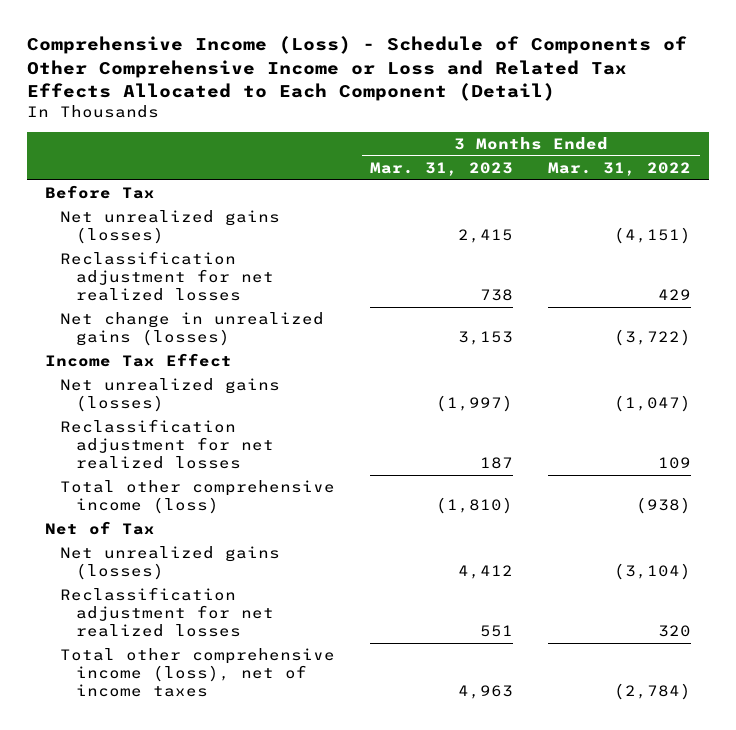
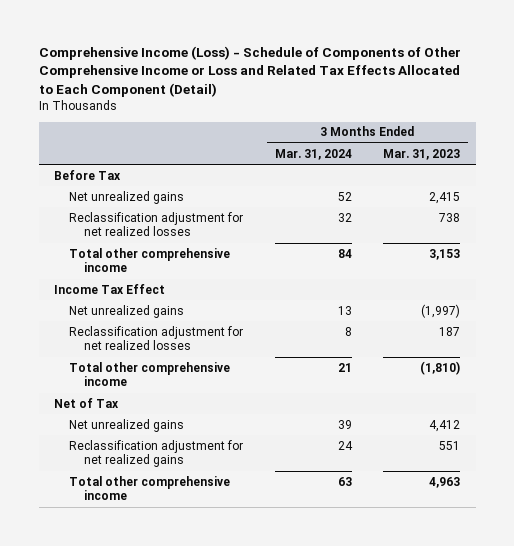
[548,162,692,177] Mar. 31, 2022 -> none
none -> [274,148,352,160] Mar. 31, 2024
[60,210,281,245] Net unrealized gains (losses) -> [69,190,185,204] Net unrealized gains
[60,312,325,347] Net change in unrealized gains (losses) -> [69,247,231,273] Total other comprehensive income
[60,378,281,413] Net unrealized gains (losses) -> [69,304,185,318] Net unrealized gains
[60,480,336,515] Total other comprehensive income (loss) -> [69,361,231,387] Total other comprehensive income
[60,546,281,581] Net unrealized gains (losses) -> [69,418,185,432] Net unrealized gains
[60,587,275,638] Reclassification adjustment for net realized losses -> [69,439,244,468] Reclassification adjustment for net realized gains
[60,648,336,698] Total other comprehensive income (loss), net of income taxes -> [69,475,231,501] Total other comprehensive income

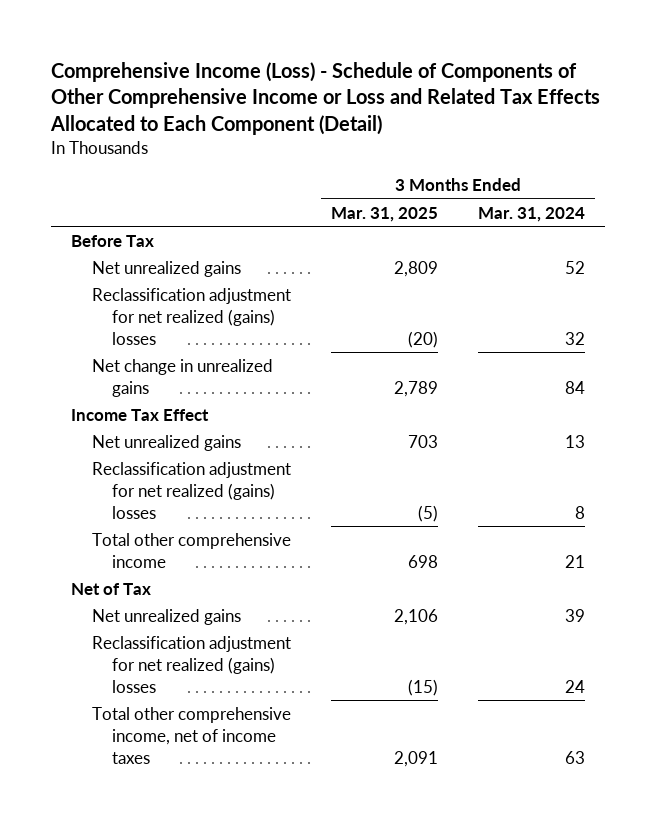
[383,148,461,160] Mar. 31, 2023 -> none
none -> [330,206,438,222] Mar. 31, 2025
[69,211,244,237] Reclassification adjustment for net realized losses -> [91,287,291,345] Reclassification adjustment for net realized (gains) losses
[69,247,231,273] Total other comprehensive income -> [91,358,273,397] Net change in unrealized gains
[69,325,244,351] Reclassification adjustment for net realized losses -> [91,461,291,519] Reclassification adjustment for net realized (gains) losses
[69,439,244,468] Reclassification adjustment for net realized gains -> [91,635,291,693] Reclassification adjustment for net realized (gains) losses
[69,475,231,501] Total other comprehensive income -> [91,706,291,764] Total other comprehensive income, net of income taxes

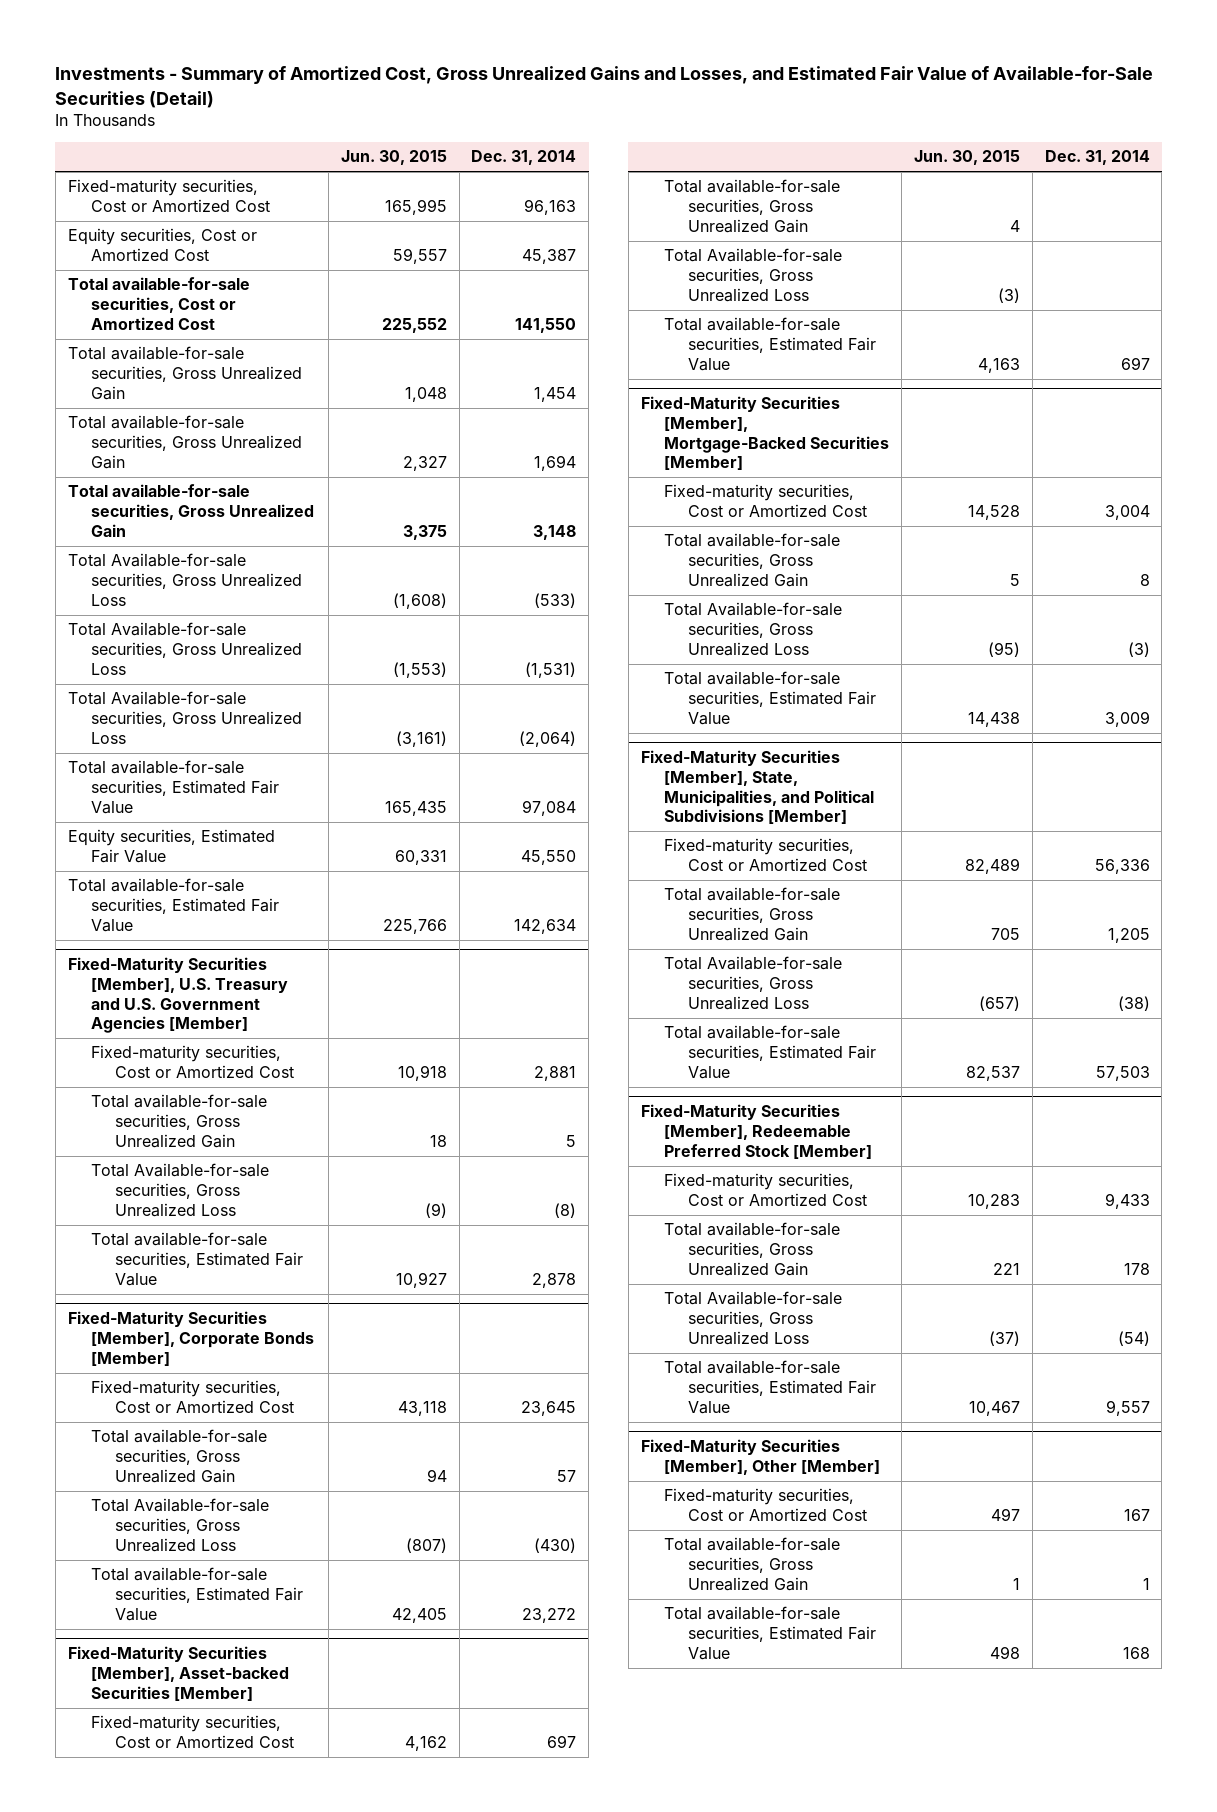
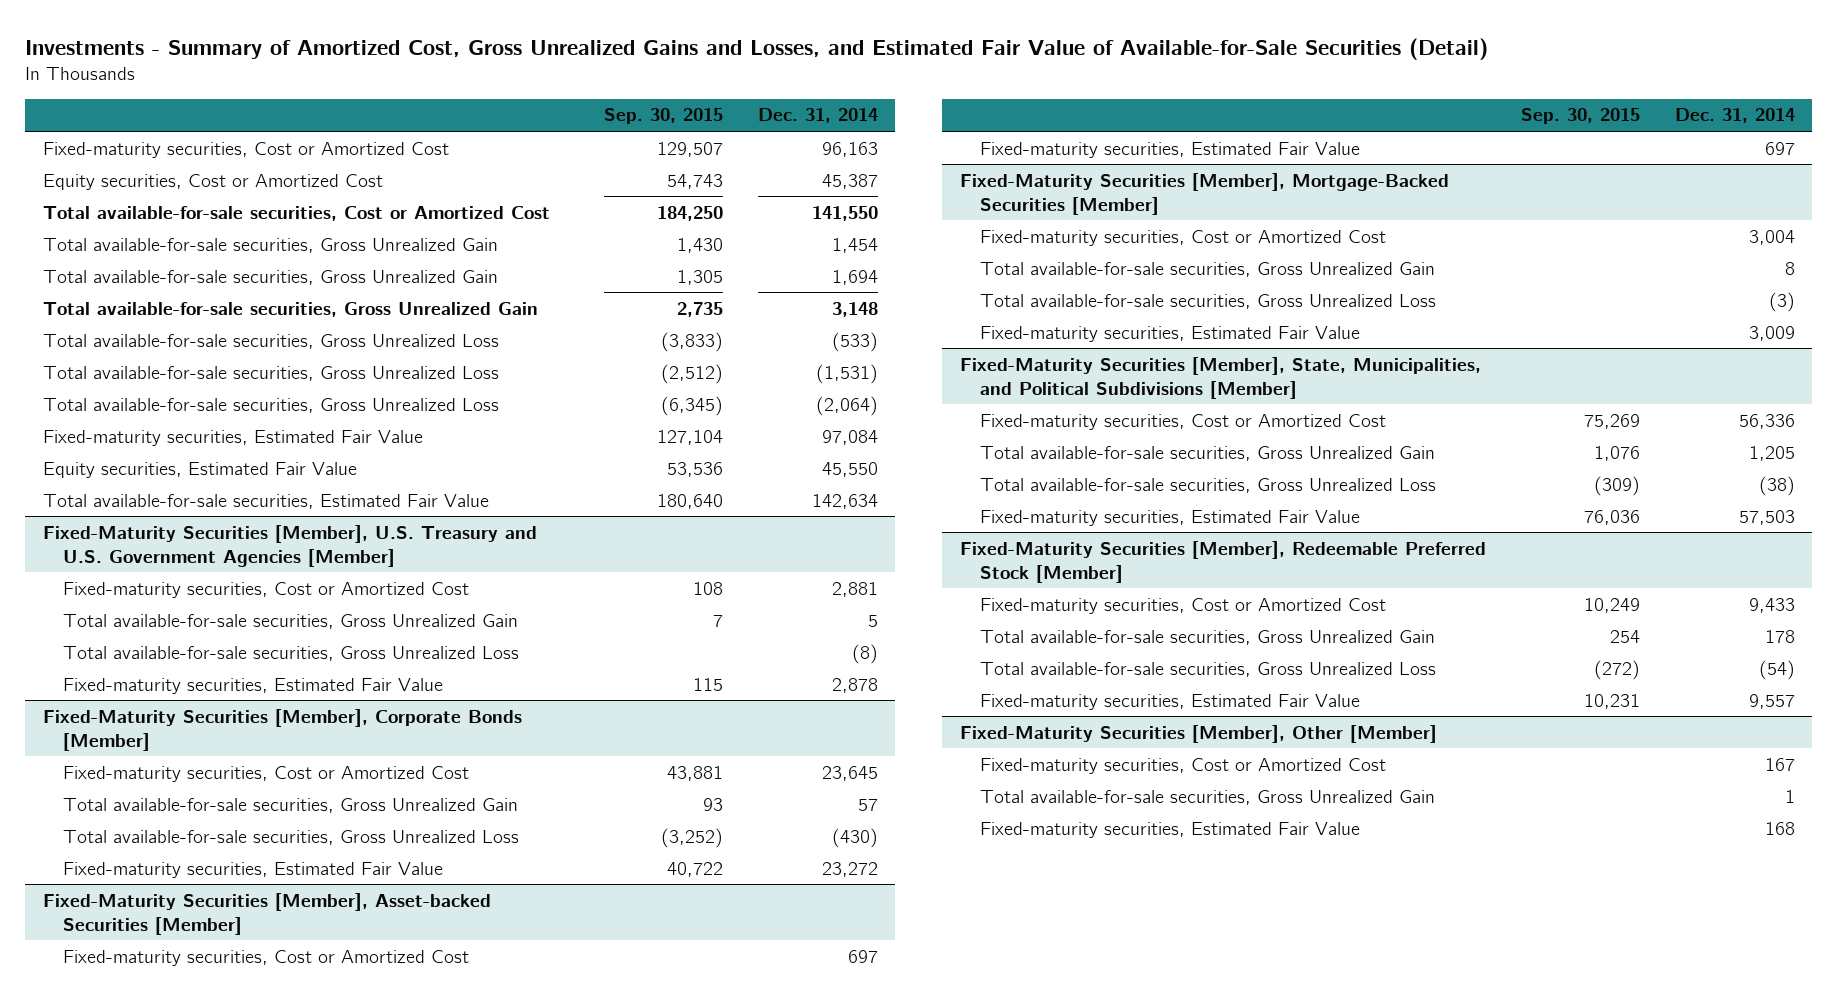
[340,150,447,166] Jun. 30, 2015 -> none
none -> [603,108,723,125] Sep. 30, 2015
[67,553,303,606] Total Available-for-sale securities, Gross Unrealized Loss -> [42,333,499,349] Total available-for-sale securities, Gross Unrealized Loss
[67,622,303,675] Total Available-for-sale securities, Gross Unrealized Loss -> [42,365,499,381] Total available-for-sale securities, Gross Unrealized Loss
[67,691,303,744] Total Available-for-sale securities, Gross Unrealized Loss -> [42,397,499,413] Total available-for-sale securities, Gross Unrealized Loss
[67,760,280,814] Total available-for-sale securities, Estimated Fair Value -> [42,429,423,446] Fixed-maturity securities, Estimated Fair Value
[91,1163,270,1217] Total Available-for-sale securities, Gross Unrealized Loss -> [63,645,520,661] Total available-for-sale securities, Gross Unrealized Loss
[91,1232,304,1286] Total available-for-sale securities, Estimated Fair Value -> [63,677,444,694] Fixed-maturity securities, Estimated Fair Value
[91,1498,270,1552] Total Available-for-sale securities, Gross Unrealized Loss -> [63,829,520,845] Total available-for-sale securities, Gross Unrealized Loss
[91,1567,304,1621] Total available-for-sale securities, Estimated Fair Value -> [63,861,444,878] Fixed-maturity securities, Estimated Fair Value
[664,179,841,233] Total available-for-sale securities, Gross Unrealized Gain -> none
[664,248,843,302] Total Available-for-sale securities, Gross Unrealized Loss -> none
[664,317,877,371] Total available-for-sale securities, Estimated Fair Value -> [980,141,1361,158] Fixed-maturity securities, Estimated Fair Value
[664,602,843,656] Total Available-for-sale securities, Gross Unrealized Loss -> [980,293,1437,309] Total available-for-sale securities, Gross Unrealized Loss
[664,671,877,725] Total available-for-sale securities, Estimated Fair Value -> [980,325,1361,342] Fixed-maturity securities, Estimated Fair Value
[664,956,843,1010] Total Available-for-sale securities, Gross Unrealized Loss -> [980,477,1437,493] Total available-for-sale securities, Gross Unrealized Loss
[664,1025,877,1079] Total available-for-sale securities, Estimated Fair Value -> [980,509,1361,526] Fixed-maturity securities, Estimated Fair Value
[664,1291,843,1345] Total Available-for-sale securities, Gross Unrealized Loss -> [980,661,1437,677] Total available-for-sale securities, Gross Unrealized Loss
[664,1360,877,1414] Total available-for-sale securities, Estimated Fair Value -> [980,693,1361,710] Fixed-maturity securities, Estimated Fair Value
[664,1606,877,1660] Total available-for-sale securities, Estimated Fair Value -> [980,821,1361,838] Fixed-maturity securities, Estimated Fair Value

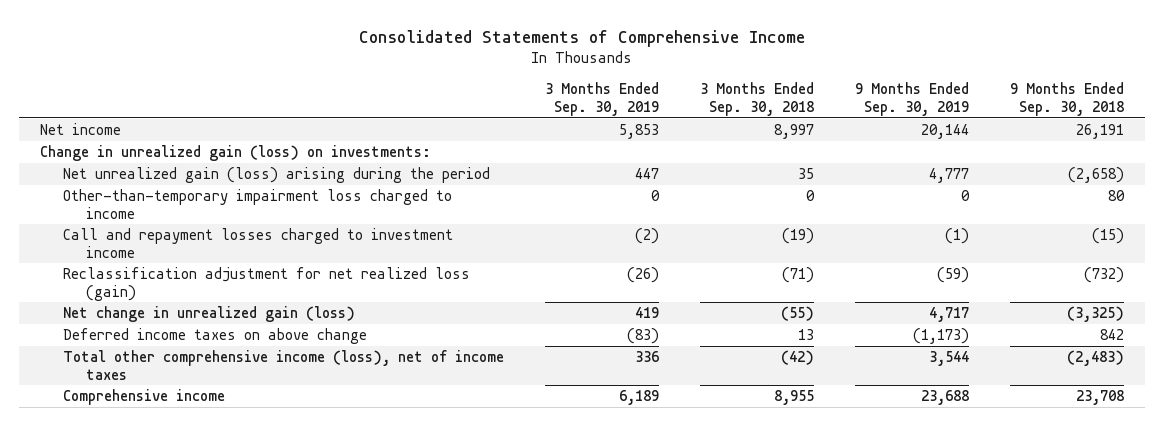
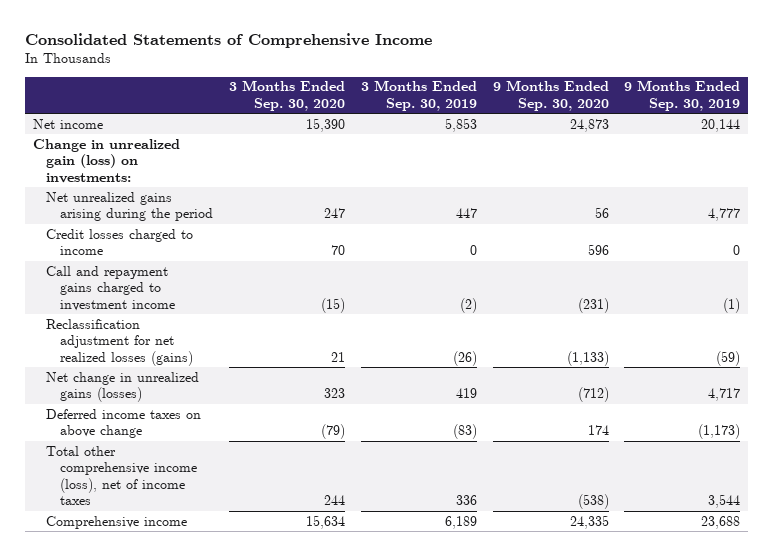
[700,82,815,117] 3 Months Ended Sep. 30, 2018 -> none
[1010,82,1125,117] 9 Months Ended Sep. 30, 2018 -> none
none -> [229,80,346,111] 3 Months Ended Sep. 30, 2020
none -> [492,80,609,111] 9 Months Ended Sep. 30, 2020
[63,189,453,219] Other-than-temporary impairment loss charged to income -> none
[63,167,491,184] Net unrealized gain (loss) arising during the period -> [46,191,214,222] Net unrealized gains arising during the period
none -> [46,228,194,256] Credit losses charged to income
[63,228,454,258] Call and repayment losses charged to investment income -> [46,265,176,311] Call and repayment gains charged to investment income
[63,267,471,301] Reclassification adjustment for net realized loss (gain) -> [46,318,194,366] Reclassification adjustment for net realized losses (gains)
[63,306,356,323] Net change in unrealized gain (loss) -> [46,371,200,403] Net change in unrealized gains (losses)

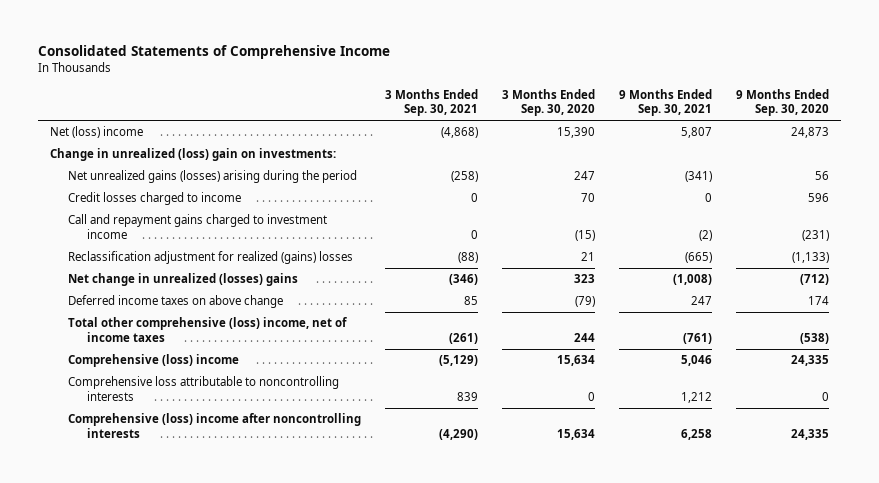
[360,80,477,111] 3 Months Ended Sep. 30, 2019 -> none
[624,80,741,111] 9 Months Ended Sep. 30, 2019 -> none
none -> [385,88,479,117] 3 Months Ended Sep. 30, 2021
none -> [618,88,712,117] 9 Months Ended Sep. 30, 2021
[32,118,103,129] Net income -> [49,126,143,139] Net (loss) income
[32,138,180,183] Change in unrealized gain (loss) on investments: -> [49,148,336,162] Change in unrealized (loss) gain on investments:
[46,191,214,222] Net unrealized gains arising during the period -> [68,170,358,184] Net unrealized gains (losses) arising during the period
[46,318,194,366] Reclassification adjustment for net realized losses (gains) -> [68,251,354,265] Reclassification adjustment for realized (gains) losses
[46,371,200,403] Net change in unrealized gains (losses) -> [68,273,299,287] Net change in unrealized (losses) gains
[46,445,198,506] Total other comprehensive income (loss), net of income taxes -> [68,317,348,343] Total other comprehensive (loss) income, net of income taxes
none -> [68,354,240,368] Comprehensive (loss) income
none -> [68,376,340,402] Comprehensive loss attributable to noncontrolling interests
[46,515,188,529] Comprehensive income -> [68,413,362,439] Comprehensive (loss) income after noncontrolling interests

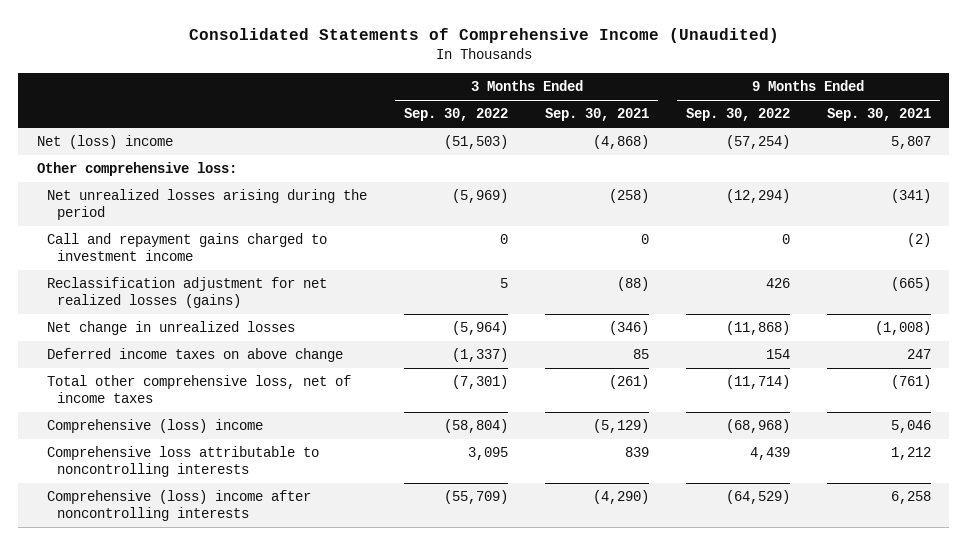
[37,44,390,59] Consolidated Statements of Comprehensive Income -> [188,27,779,43] Consolidated Statements of Comprehensive Income (Unaudited)
[502,88,596,117] 3 Months Ended Sep. 30, 2020 -> none
[735,88,829,117] 9 Months Ended Sep. 30, 2020 -> none
none -> [404,108,509,122] Sep. 30, 2022
none -> [685,108,790,122] Sep. 30, 2022
[68,192,242,206] Credit losses charged to income -> none
[49,148,336,162] Change in unrealized (loss) gain on investments: -> [36,162,237,177] Other comprehensive loss:
[68,170,358,184] Net unrealized gains (losses) arising during the period -> [47,189,368,220] Net unrealized losses arising during the period
[68,251,354,265] Reclassification adjustment for realized (gains) losses -> [47,277,328,308] Reclassification adjustment for net realized losses (gains)
[68,273,299,287] Net change in unrealized (losses) gains -> [47,321,296,336] Net change in unrealized losses
[68,317,348,343] Total other comprehensive (loss) income, net of income taxes -> [47,375,352,403] Total other comprehensive loss, net of income taxes

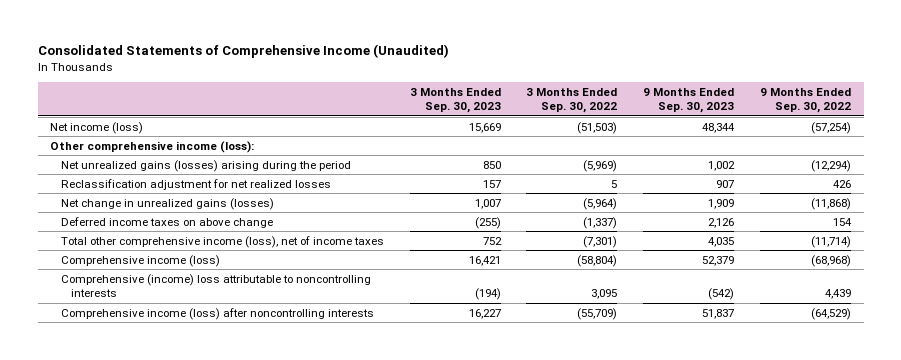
[545,108,650,122] Sep. 30, 2021 -> none
[826,108,931,122] Sep. 30, 2021 -> none
none -> [409,87,501,114] 3 Months Ended Sep. 30, 2023
none -> [643,87,735,114] 9 Months Ended Sep. 30, 2023
[47,233,328,261] Call and repayment gains charged to investment income -> none
[36,135,173,150] Net (loss) income -> [50,121,144,134] Net income (loss)
[36,162,237,177] Other comprehensive loss: -> [50,140,255,153] Other comprehensive income (loss):
[47,189,368,220] Net unrealized losses arising during the period -> [60,159,351,172] Net unrealized gains (losses) arising during the period
[47,277,328,308] Reclassification adjustment for net realized losses (gains) -> [60,178,331,190] Reclassification adjustment for net realized losses
[47,321,296,336] Net change in unrealized losses -> [60,197,274,210] Net change in unrealized gains (losses)
[47,375,352,403] Total other comprehensive loss, net of income taxes -> [60,235,384,248] Total other comprehensive income (loss), net of income taxes
[47,419,264,434] Comprehensive (loss) income -> [60,254,220,267] Comprehensive income (loss)
[47,446,320,477] Comprehensive loss attributable to noncontrolling interests -> [60,273,371,298] Comprehensive (income) loss attributable to noncontrolling interests
[47,490,312,521] Comprehensive (loss) income after noncontrolling interests -> [60,307,374,320] Comprehensive income (loss) after noncontrolling interests

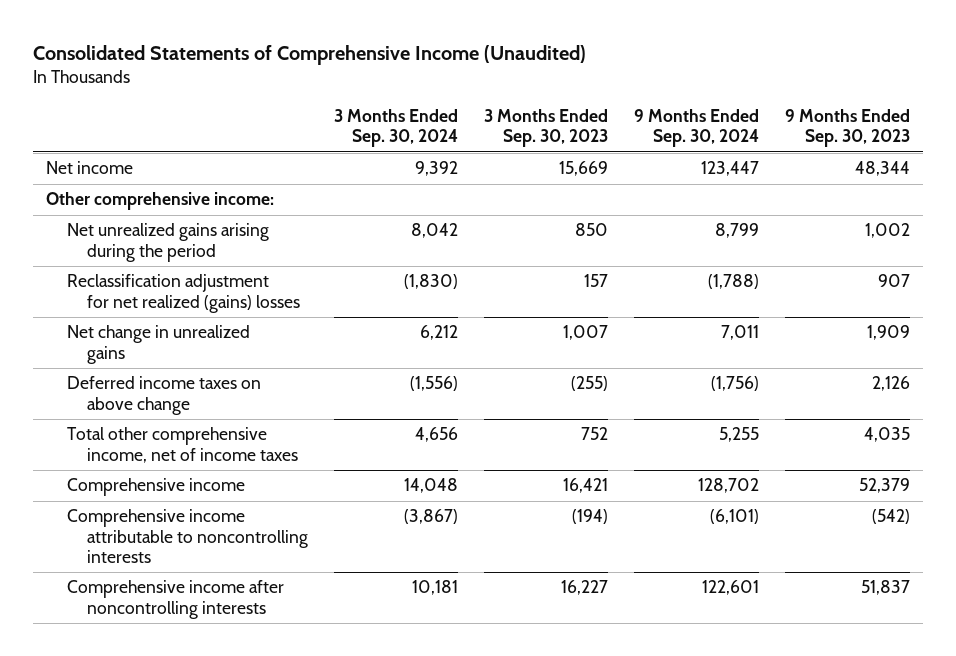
[526,87,618,114] 3 Months Ended Sep. 30, 2022 -> none
[759,87,851,114] 9 Months Ended Sep. 30, 2022 -> none
none -> [334,109,459,148] 3 Months Ended Sep. 30, 2024
none -> [634,109,760,148] 9 Months Ended Sep. 30, 2024
[50,121,144,134] Net income (loss) -> [46,161,134,175] Net income
[50,140,255,153] Other comprehensive income (loss): -> [46,192,275,211] Other comprehensive income:
[60,159,351,172] Net unrealized gains (losses) arising during the period -> [66,223,269,262] Net unrealized gains arising during the period
[60,178,331,190] Reclassification adjustment for net realized losses -> [66,274,300,313] Reclassification adjustment for net realized (gains) losses
[60,197,274,210] Net change in unrealized gains (losses) -> [66,325,250,364] Net change in unrealized gains
[60,235,384,248] Total other comprehensive income (loss), net of income taxes -> [66,427,298,463] Total other comprehensive income, net of income taxes
[60,254,220,267] Comprehensive income (loss) -> [66,478,245,497] Comprehensive income
[60,273,371,298] Comprehensive (income) loss attributable to noncontrolling interests -> [66,509,308,563] Comprehensive income attributable to noncontrolling interests
[60,307,374,320] Comprehensive income (loss) after noncontrolling interests -> [66,580,284,619] Comprehensive income after noncontrolling interests

